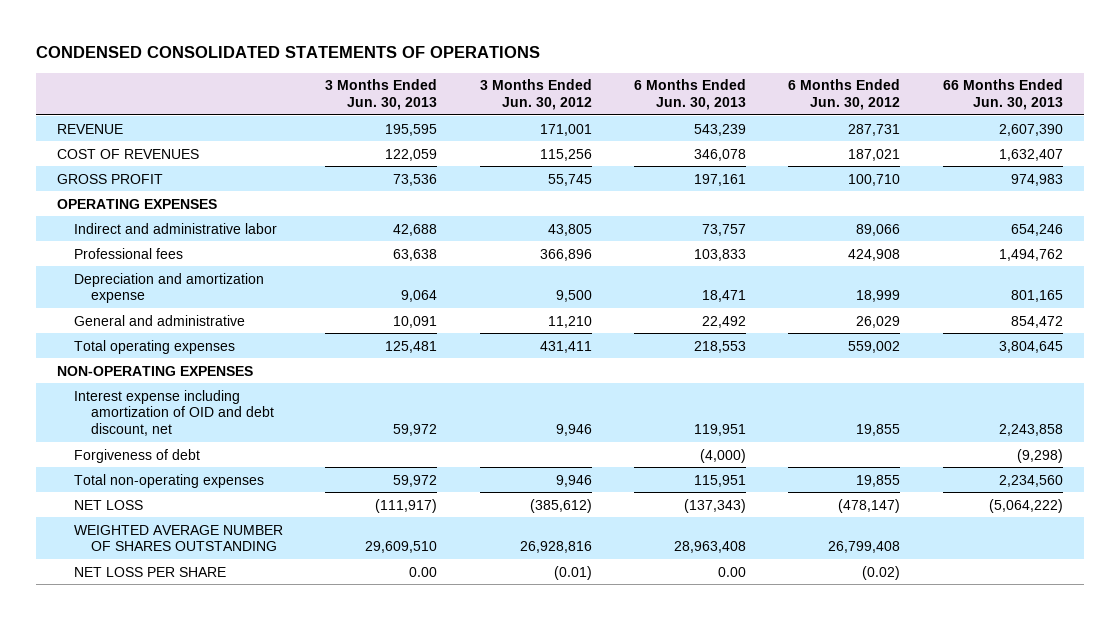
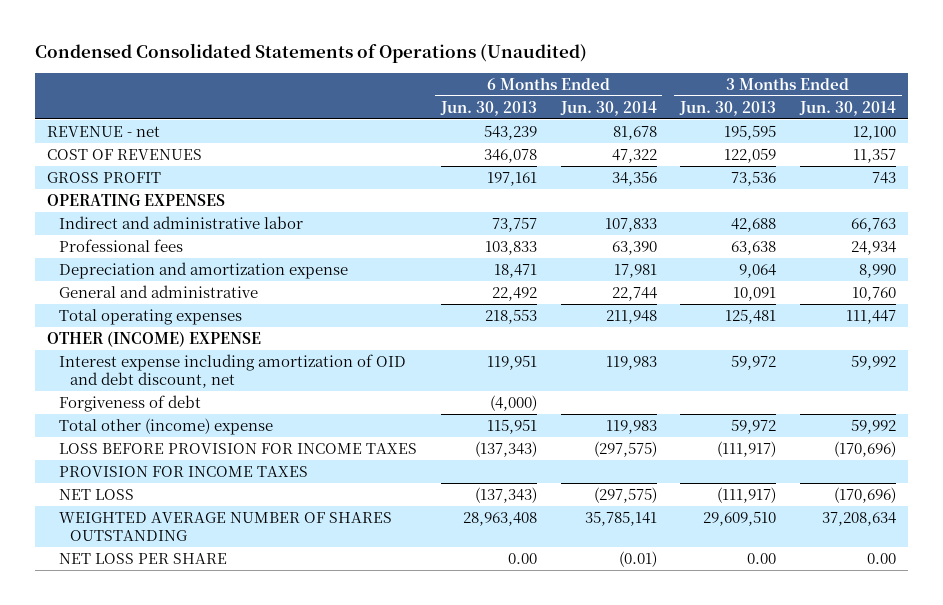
[36,46,541,59] CONDENSED CONSOLIDATED STATEMENTS OF OPERATIONS -> [35,43,588,64] Condensed Consolidated Statements of Operations (Unaudited)
[479,79,592,110] 3 Months Ended Jun. 30, 2012 -> none
[788,79,901,110] 6 Months Ended Jun. 30, 2012 -> none
[942,79,1063,110] 66 Months Ended Jun. 30, 2013 -> none
none -> [559,100,657,116] Jun. 30, 2014
none -> [799,100,897,116] Jun. 30, 2014
[57,123,124,134] REVENUE -> [47,125,161,137] REVENUE - net
[57,365,254,376] NON-OPERATING EXPENSES -> [47,330,262,347] OTHER (INCOME) EXPENSE
[73,473,264,488] Total non-operating expenses -> [58,417,273,435] Total other (income) expense
none -> [58,442,417,454] LOSS BEFORE PROVISION FOR INCOME TAXES
none -> [58,465,308,477] PROVISION FOR INCOME TAXES

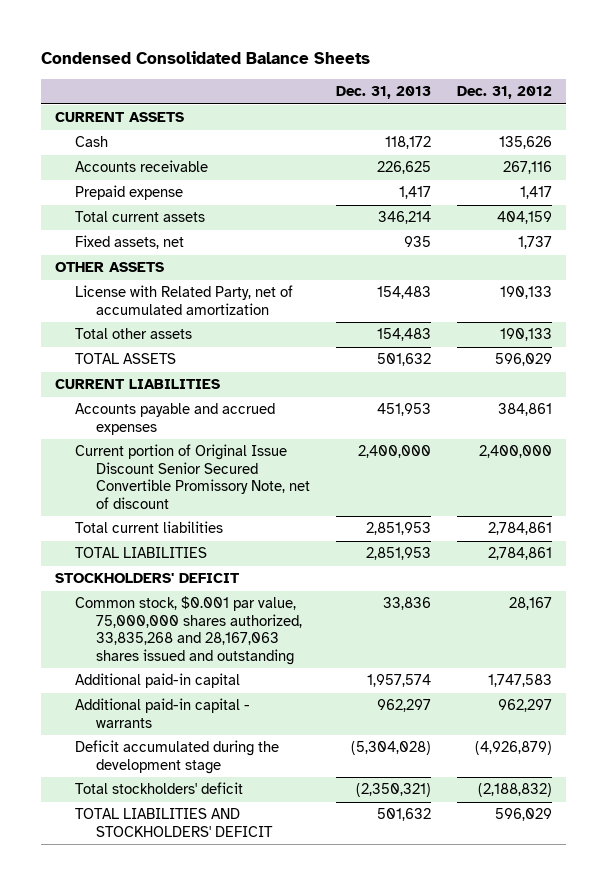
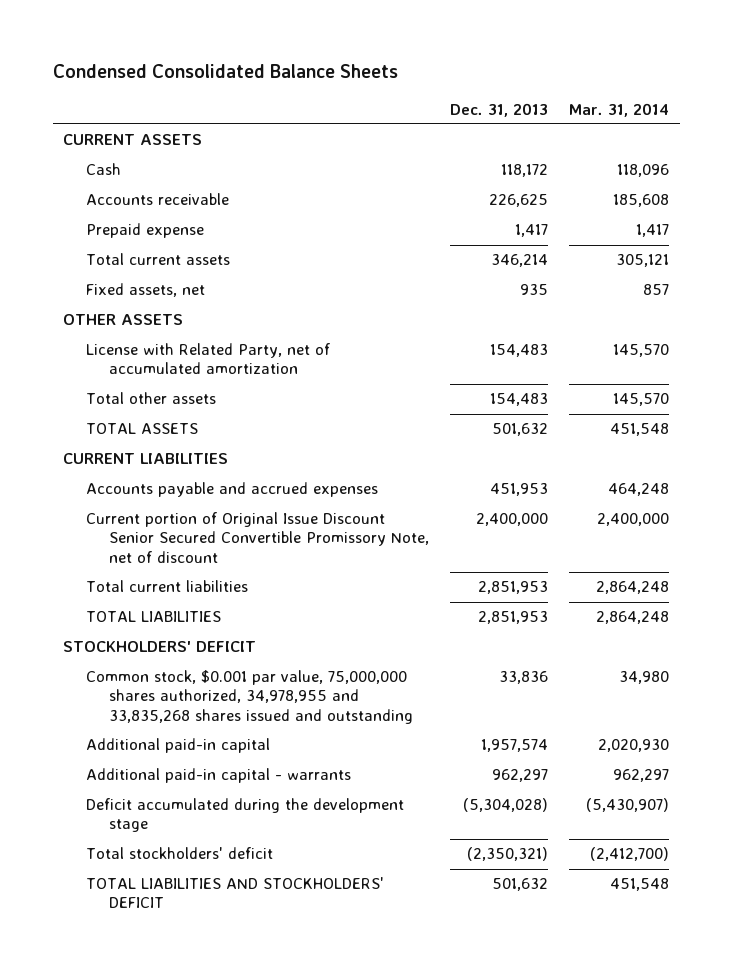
[457,86,553,100] Dec. 31, 2012 -> none
none -> [569,102,670,117] Mar. 31, 2014
[75,596,302,665] Common stock, $0.001 par value, 75,000,000 shares authorized, 33,835,268 and 28,167,063 shares issued and outstanding -> [85,670,413,724] Common stock, $0.001 par value, 75,000,000 shares authorized, 34,978,955 and 33,835,268 shares issued and outstanding

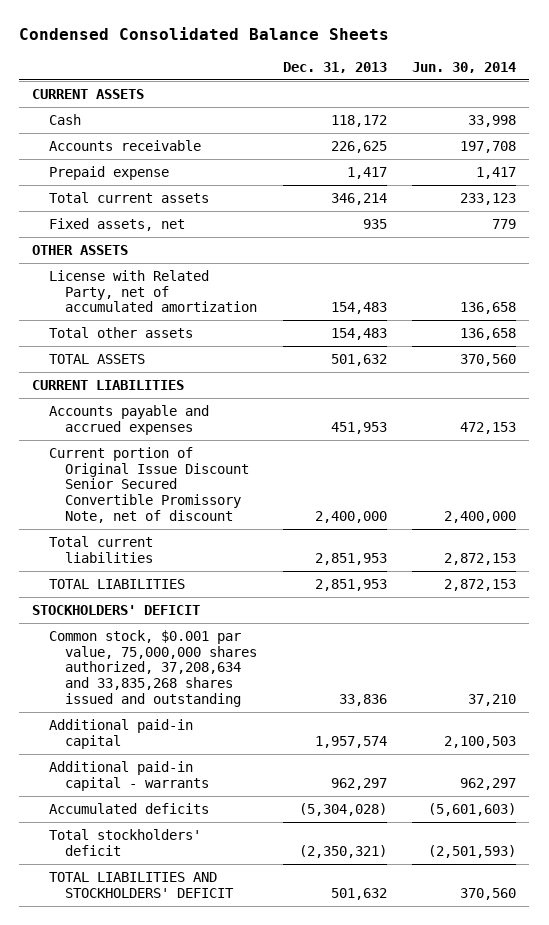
[569,102,670,117] Mar. 31, 2014 -> none
none -> [412,61,517,73] Jun. 30, 2014
[85,670,413,724] Common stock, $0.001 par value, 75,000,000 shares authorized, 34,978,955 and 33,835,268 shares issued and outstanding -> [48,629,257,707] Common stock, $0.001 par value, 75,000,000 shares authorized, 37,208,634 and 33,835,268 shares issued and outstanding
[85,798,404,833] Deficit accumulated during the development stage -> [48,802,209,814] Accumulated deficits

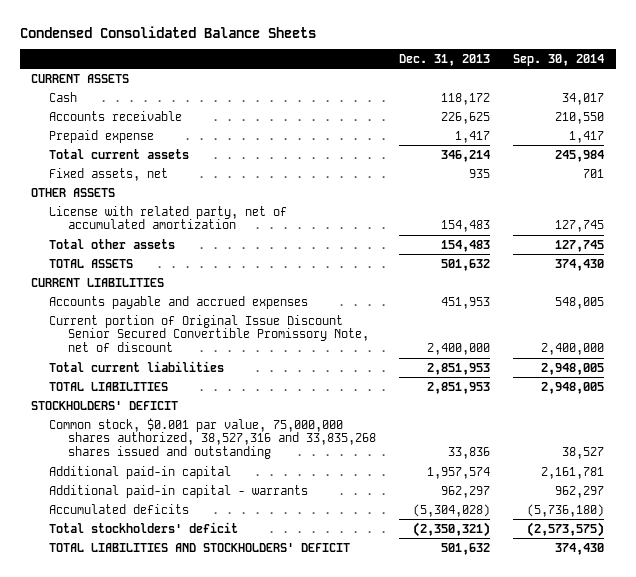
[412,61,517,73] Jun. 30, 2014 -> none
none -> [513,53,605,66] Sep. 30, 2014
[48,269,257,313] License with Related Party, net of accumulated amortization -> [49,205,288,230] License with related party, net of accumulated amortization
[48,629,257,707] Common stock, $0.001 par value, 75,000,000 shares authorized, 37,208,634 and 33,835,268 shares issued and outstanding -> [49,417,376,460] Common stock, $0.001 par value, 75,000,000 shares authorized, 38,527,316 and 33,835,268 shares issued and outstanding

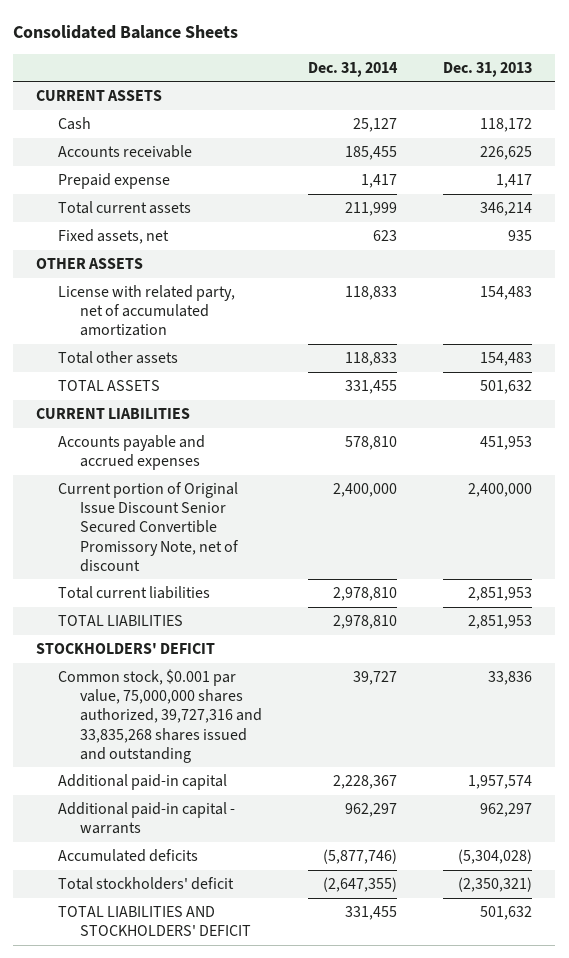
[19,25,316,38] Condensed Consolidated Balance Sheets -> [13,24,239,39] Consolidated Balance Sheets
[513,53,605,66] Sep. 30, 2014 -> none
none -> [308,61,399,77] Dec. 31, 2014
[49,417,376,460] Common stock, $0.001 par value, 75,000,000 shares authorized, 38,527,316 and 33,835,268 shares issued and outstanding -> [58,669,263,763] Common stock, $0.001 par value, 75,000,000 shares authorized, 39,727,316 and 33,835,268 shares issued and outstanding

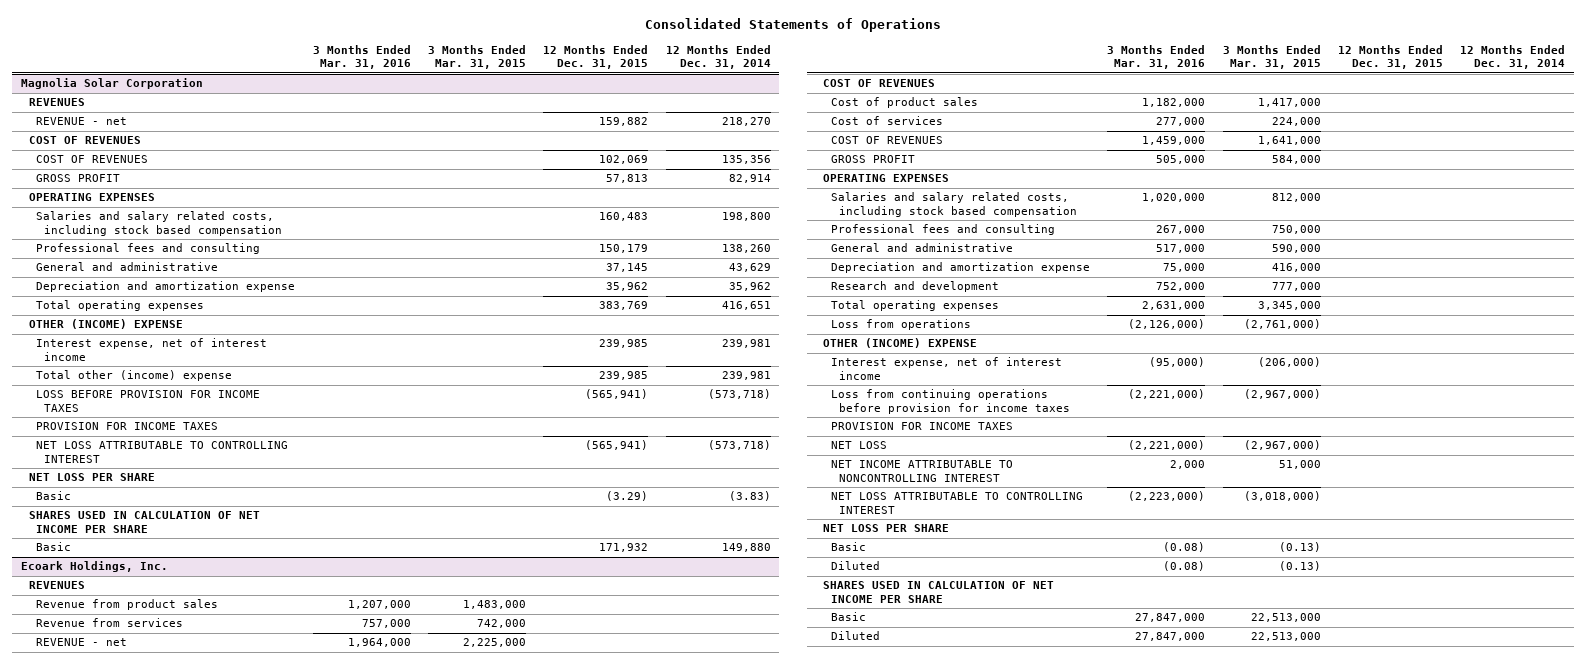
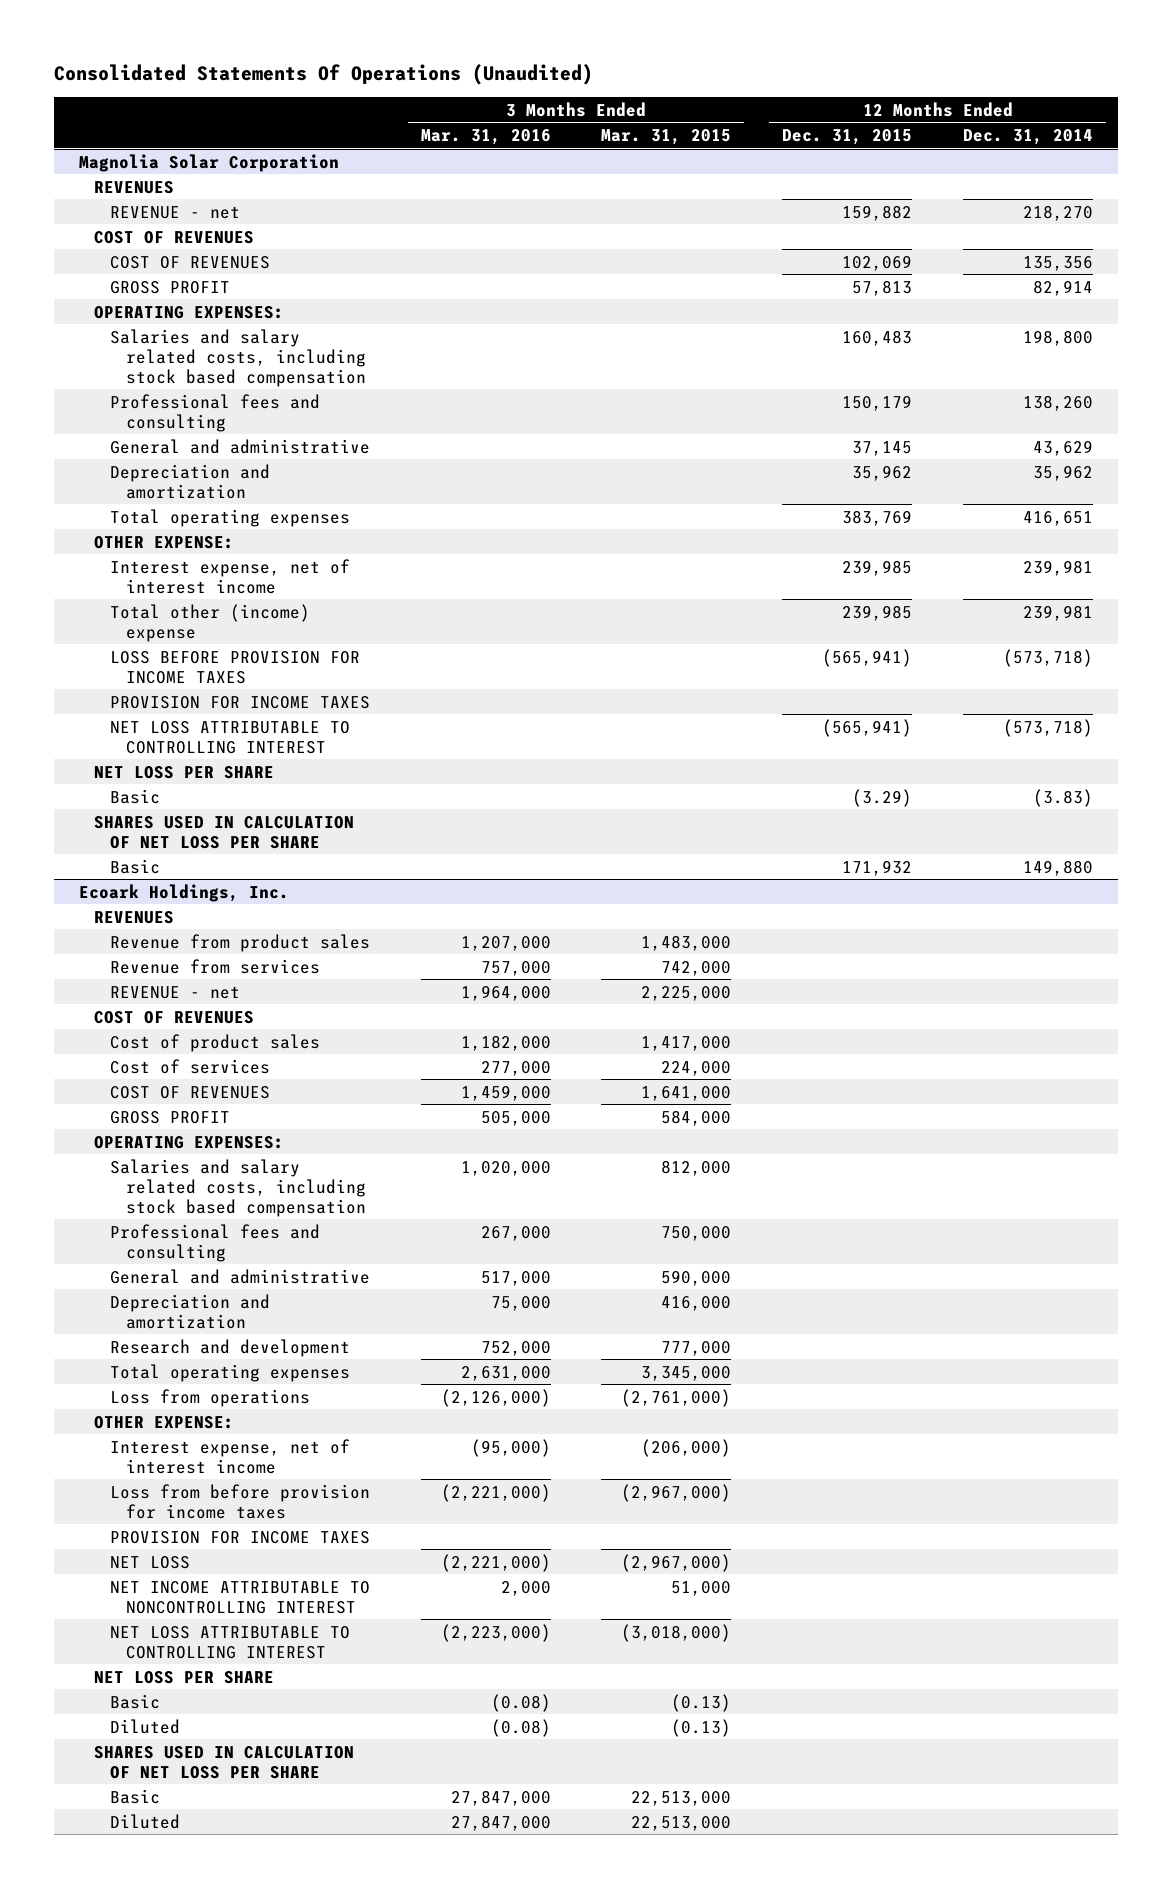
[645,18,942,33] Consolidated Statements of Operations -> [53,63,593,85] Consolidated Statements Of Operations (Unaudited)
[28,193,155,202] OPERATING EXPENSES -> [94,305,285,319] OPERATING EXPENSES:
[36,281,296,293] Depreciation and amortization expense -> [110,463,271,499] Depreciation and amortization
[28,319,183,330] OTHER (INCOME) EXPENSE -> [94,535,235,549] OTHER EXPENSE:
[28,511,260,533] SHARES USED IN CALCULATION OF NET INCOME PER SHARE -> [94,815,355,849] SHARES USED IN CALCULATION OF NET LOSS PER SHARE
[823,174,950,183] OPERATING EXPENSES -> [94,1135,285,1149] OPERATING EXPENSES:
[831,262,1091,274] Depreciation and amortization expense -> [110,1293,271,1329] Depreciation and amortization
[823,338,978,349] OTHER (INCOME) EXPENSE -> [94,1415,235,1429] OTHER EXPENSE:
[831,389,1070,414] Loss from continuing operations before provision for income taxes -> [110,1483,371,1519] Loss from before provision for income taxes
[823,581,1055,603] SHARES USED IN CALCULATION OF NET INCOME PER SHARE -> [94,1745,355,1779] SHARES USED IN CALCULATION OF NET LOSS PER SHARE

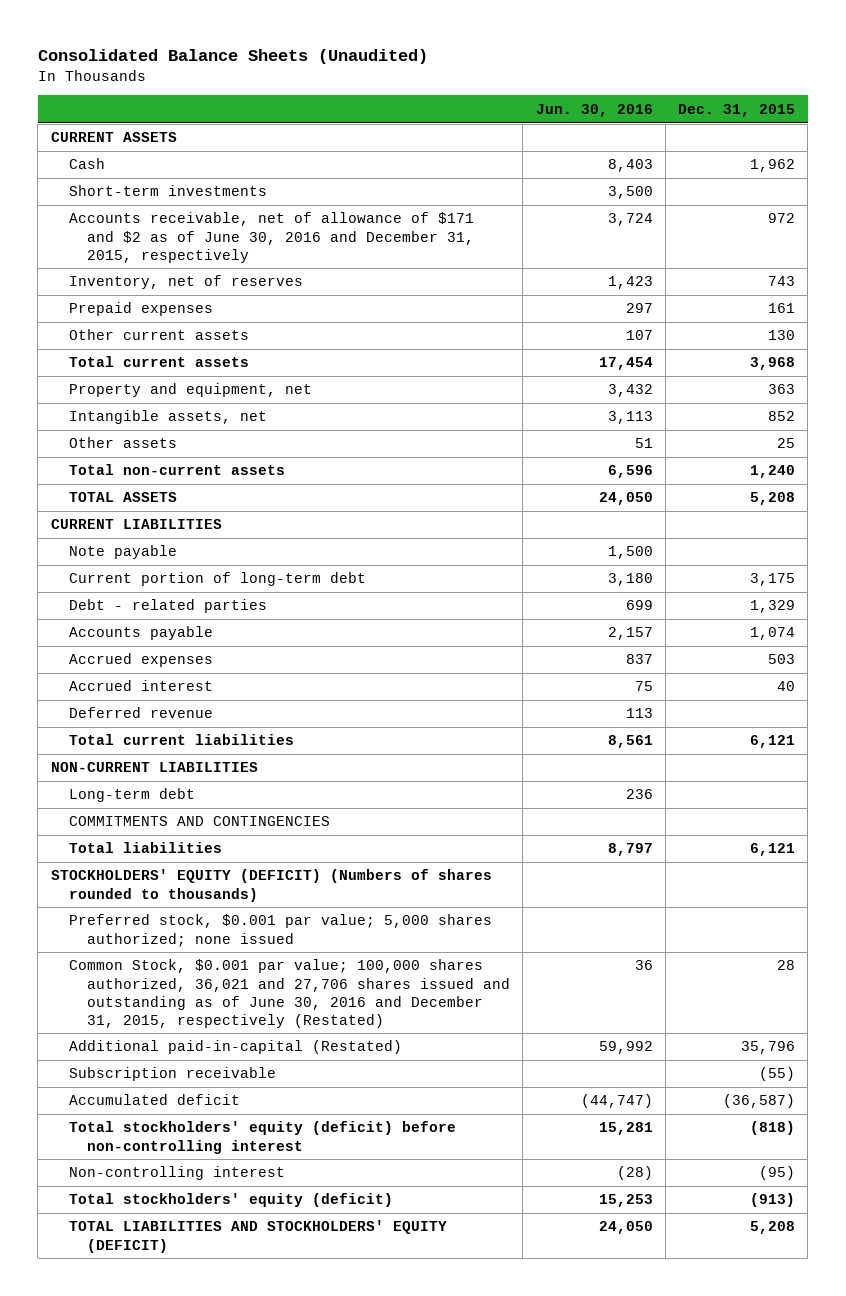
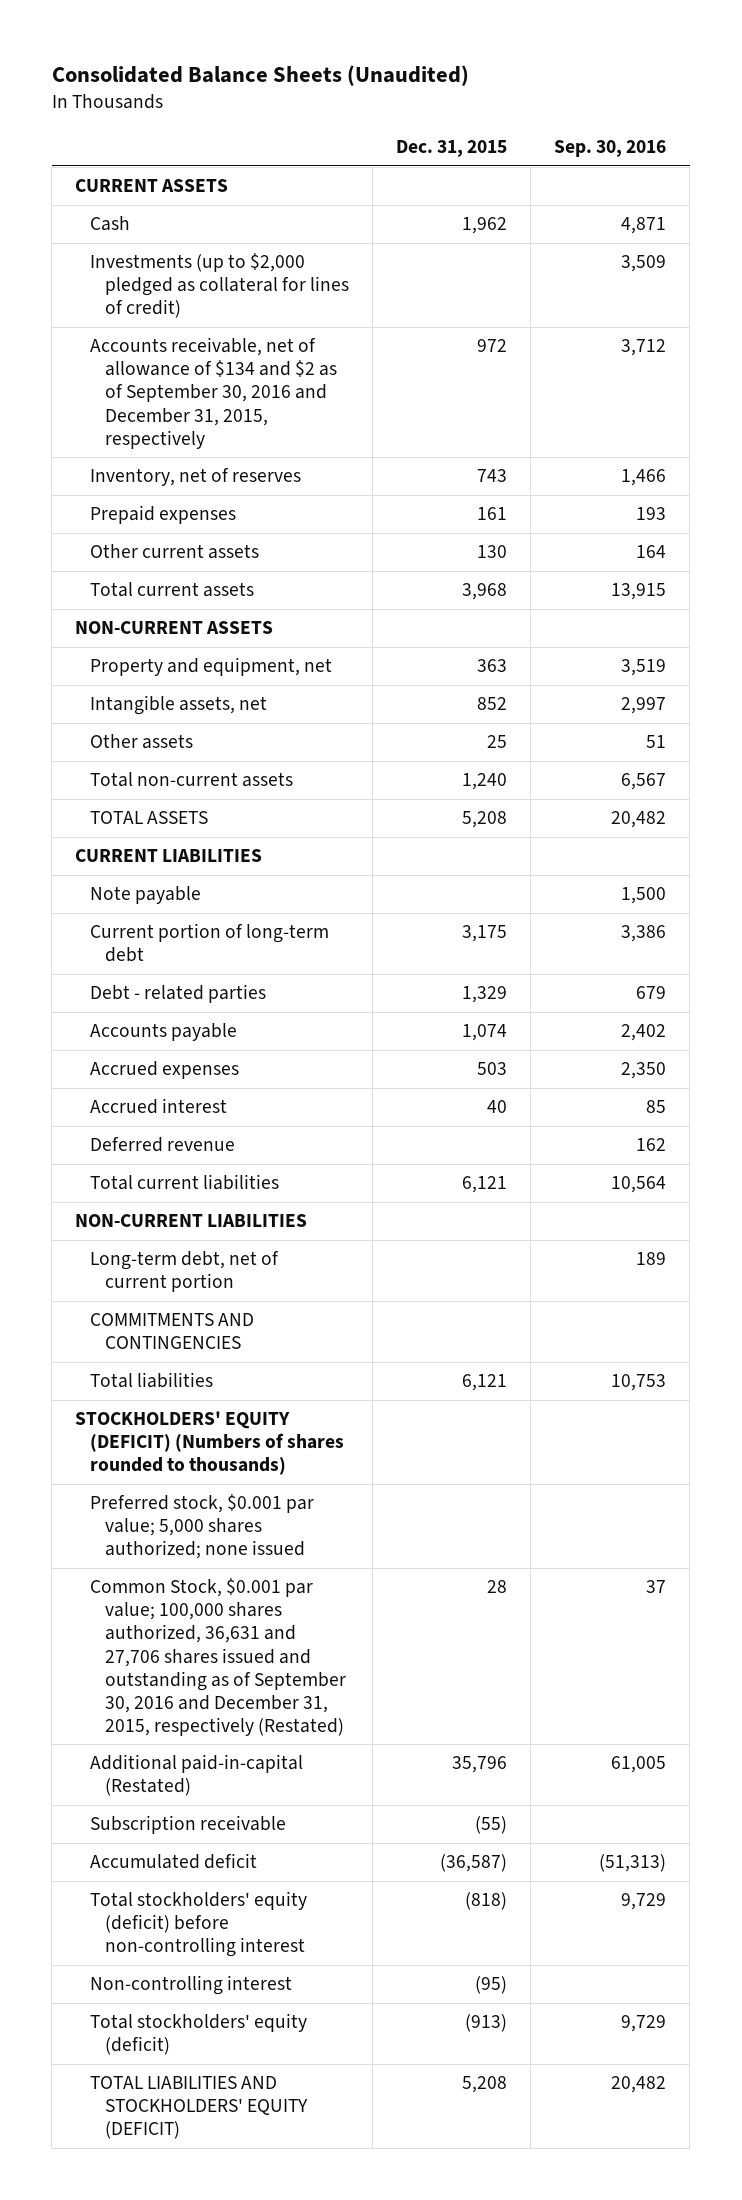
[535,103,653,117] Jun. 30, 2016 -> none
none -> [554,140,667,158] Sep. 30, 2016
[68,185,267,197] Short-term investments -> [90,253,350,319] Investments (up to $2,000 pledged as collateral for lines of credit)
[68,212,475,263] Accounts receivable, net of allowance of $171 and $2 as of June 30, 2016 and December 31, 2015, respectively -> [90,337,338,449] Accounts receivable, net of allowance of $134 and $2 as of September 30, 2016 and December 31, 2015, respectively
none -> [75,621,274,635] NON-CURRENT ASSETS
[68,788,195,803] Long-term debt -> [90,1251,280,1293] Long-term debt, net of current portion
[68,959,511,1028] Common Stock, $0.001 par value; 100,000 shares authorized, 36,021 and 27,706 shares issued and outstanding as of June 30, 2016 and December 31, 2015, respectively (Restated) -> [90,1578,347,1736] Common Stock, $0.001 par value; 100,000 shares authorized, 36,631 and 27,706 shares issued and outstanding as of September 30, 2016 and December 31, 2015, respectively (Restated)

